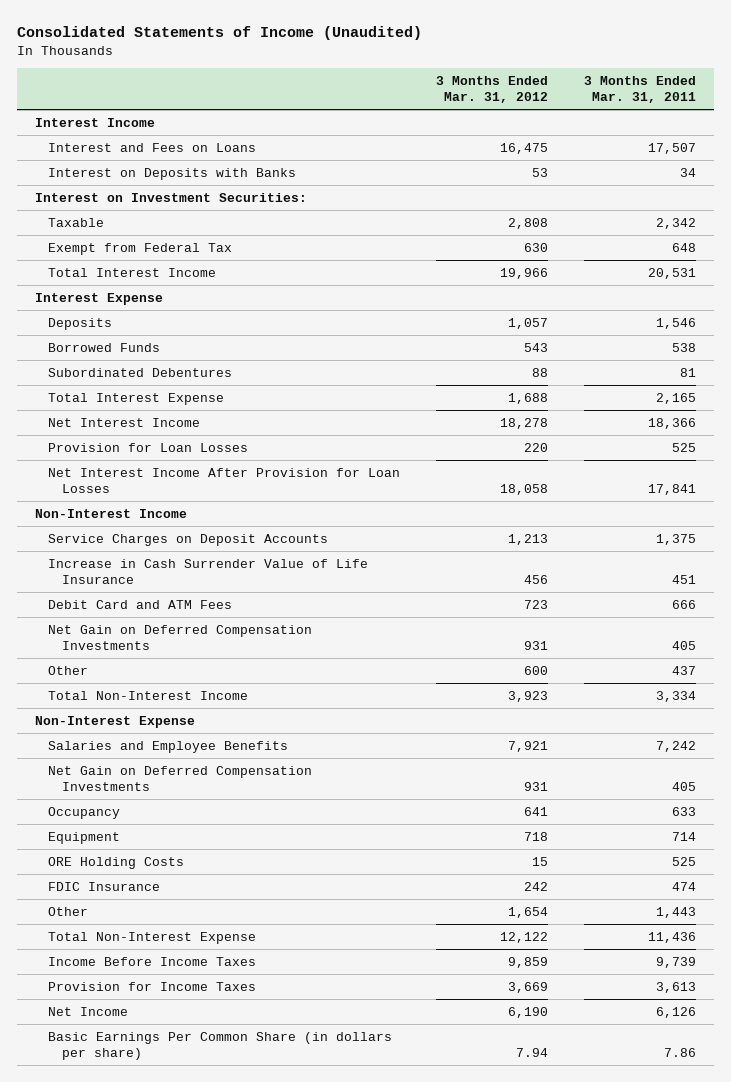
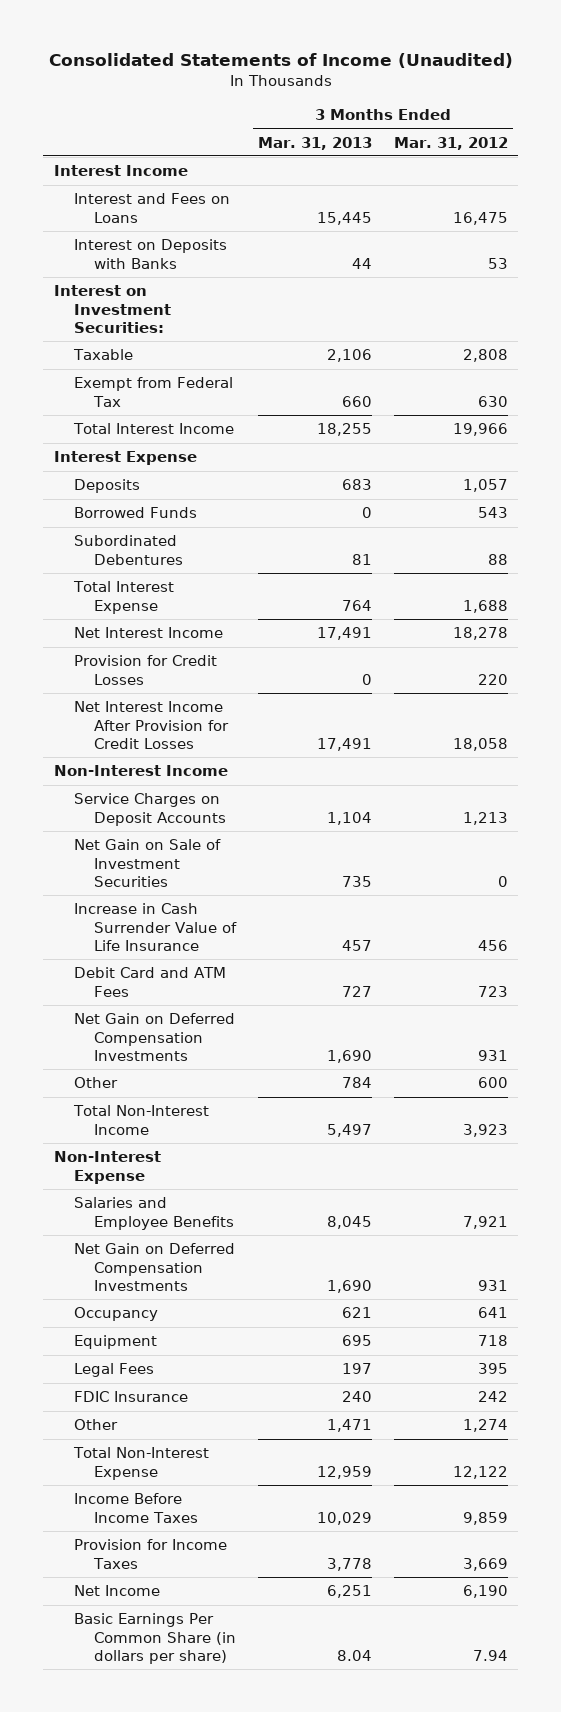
[583,76,696,103] 3 Months Ended Mar. 31, 2011 -> none
none -> [257,136,372,150] Mar. 31, 2013
[48,442,249,452] Provision for Loan Losses -> [73,655,217,685] Provision for Credit Losses
[48,467,401,493] Net Interest Income After Provision for Loan Losses -> [73,701,230,750] Net Interest Income After Provision for Credit Losses
none -> [73,839,221,888] Net Gain on Sale of Investment Securities
[48,856,185,869] ORE Holding Costs -> none
none -> [73,1363,154,1378] Legal Fees
[508,906,549,918] 1,654 -> [462,1419,508,1433] 1,274

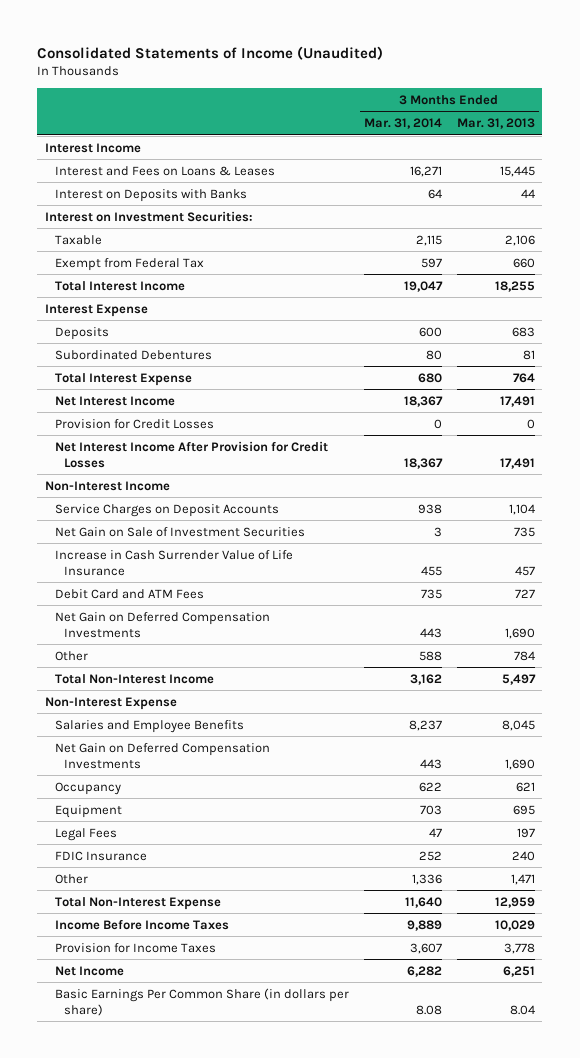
[393,136,508,150] Mar. 31, 2012 -> none
none -> [363,118,442,130] Mar. 31, 2014
[73,193,230,223] Interest and Fees on Loans -> [54,165,275,176] Interest and Fees on Loans & Leases
[73,507,197,519] Borrowed Funds -> none

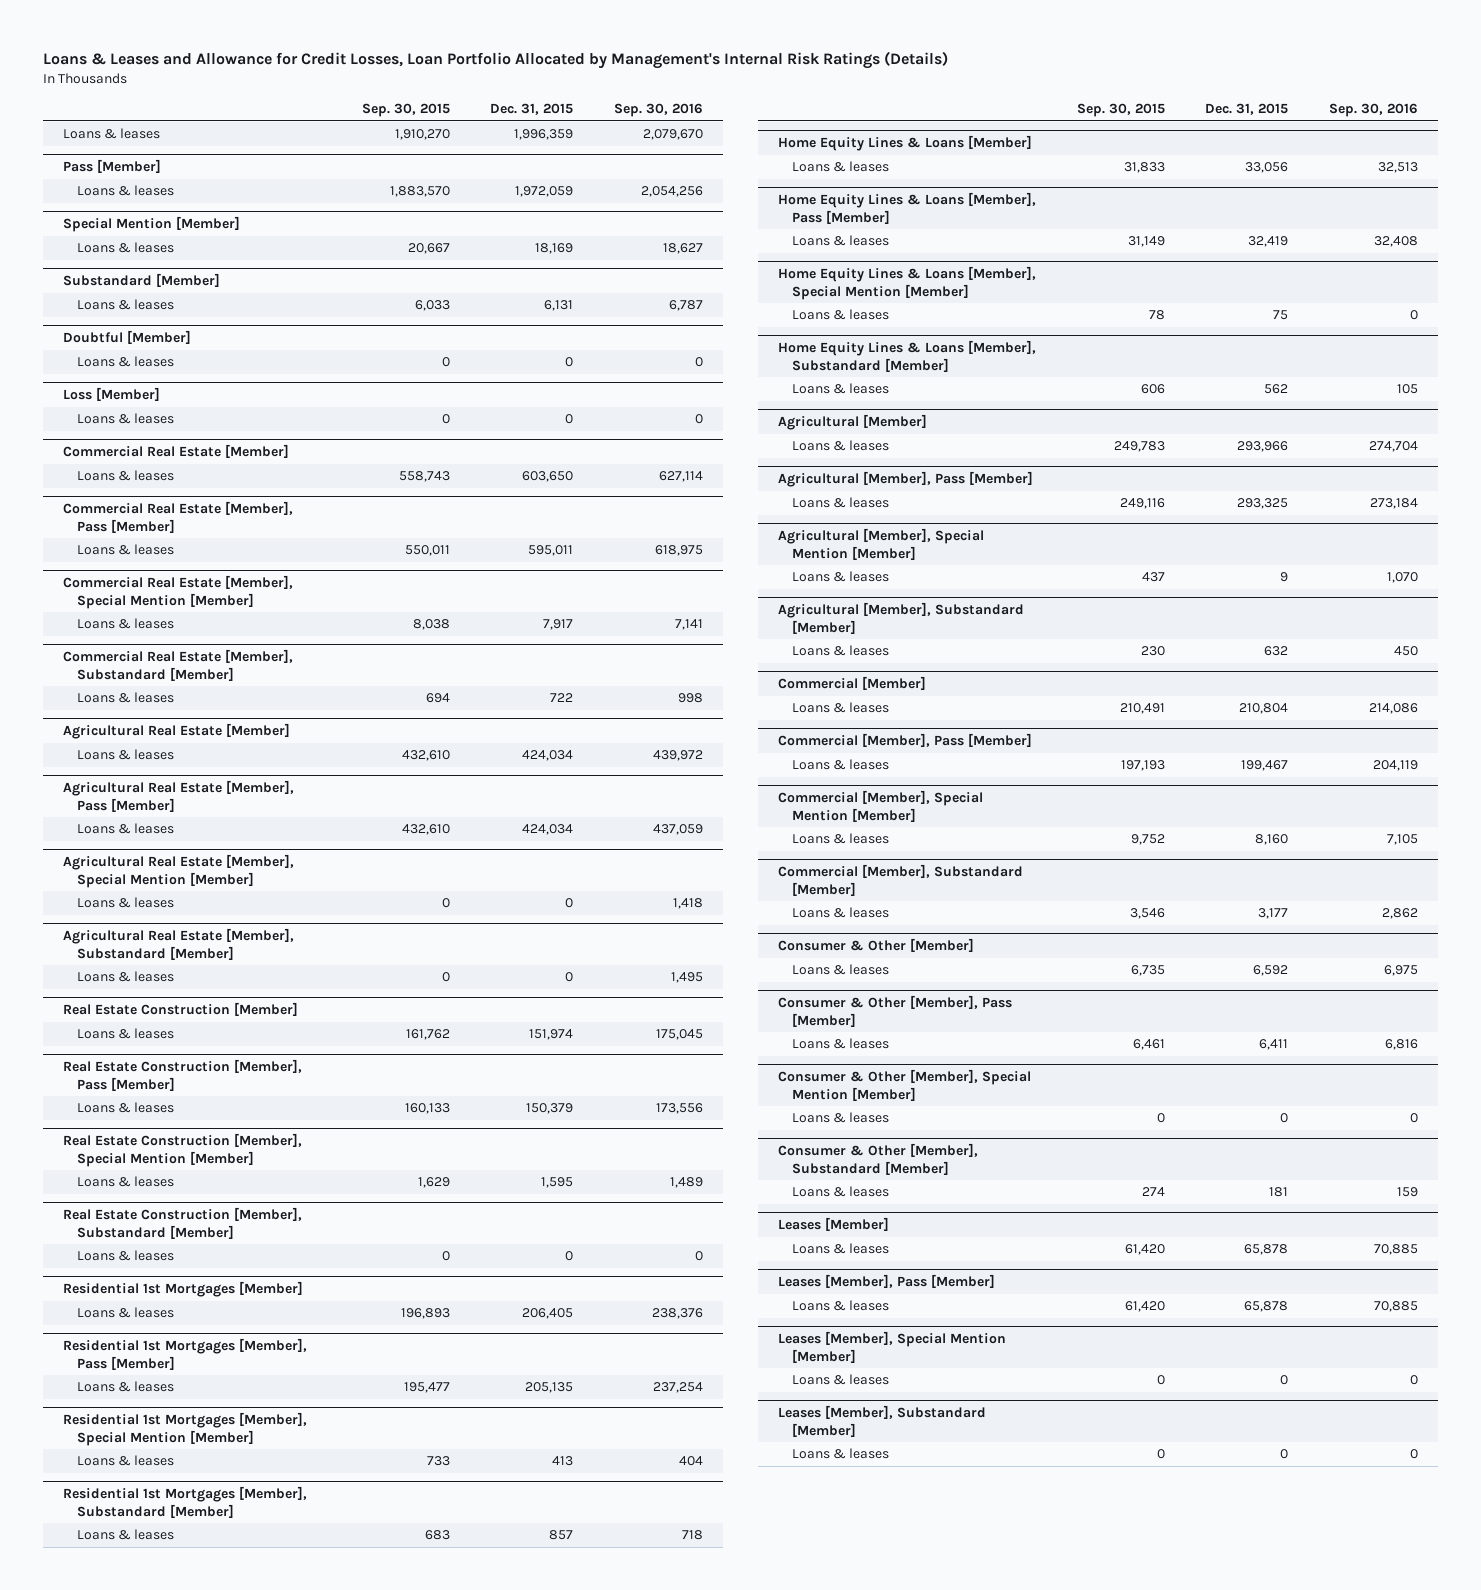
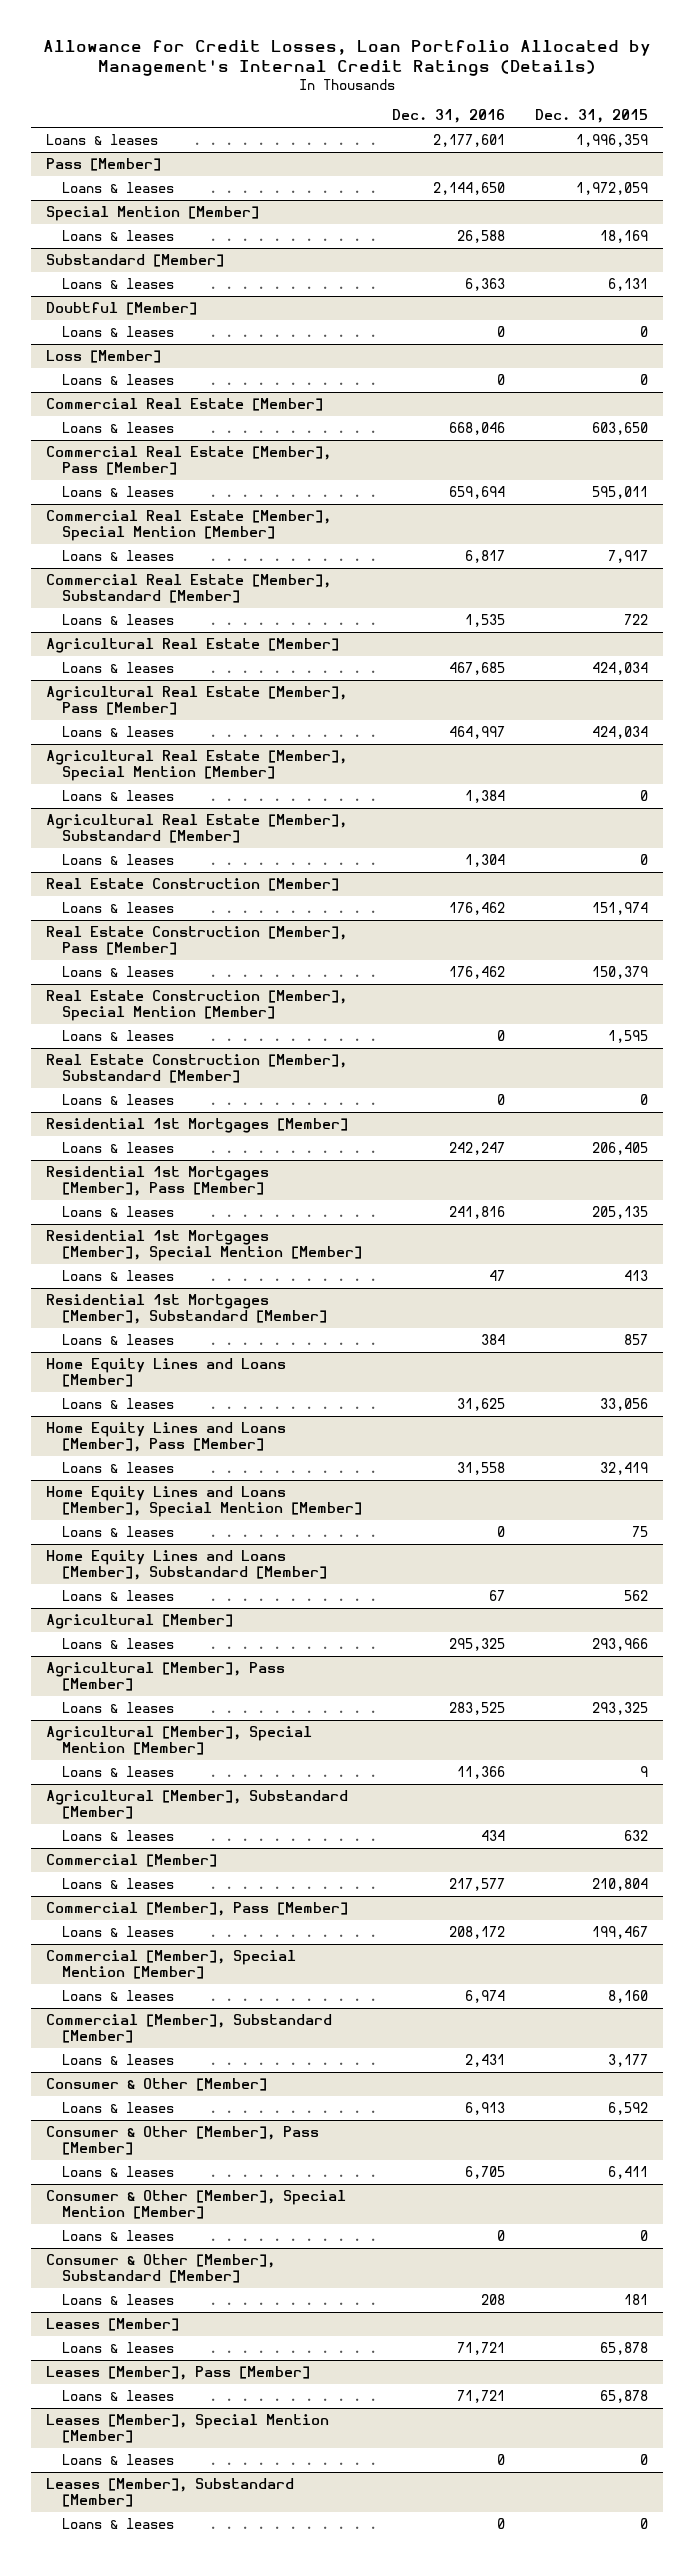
[42,51,948,70] Loans & Leases and Allowance for Credit Losses, Loan Portfolio Allocated by Management's Internal Risk Ratings (Details) -> [42,39,651,77] Allowance for Credit Losses, Loan Portfolio Allocated by Management's Internal Credit Ratings (Details)
[361,103,450,118] Sep. 30, 2015 -> none
[613,103,703,118] Sep. 30, 2016 -> none
none -> [392,109,506,124] Dec. 31, 2016
[778,135,1033,152] Home Equity Lines & Loans [Member] -> [45,1358,286,1388] Home Equity Lines and Loans [Member]
[778,192,1037,224] Home Equity Lines & Loans [Member], Pass [Member] -> [45,1422,286,1453] Home Equity Lines and Loans [Member], Pass [Member]
[778,266,1037,300] Home Equity Lines & Loans [Member], Special Mention [Member] -> [45,1486,363,1518] Home Equity Lines and Loans [Member], Special Mention [Member]
[778,340,1037,372] Home Equity Lines & Loans [Member], Substandard [Member] -> [45,1550,328,1581] Home Equity Lines and Loans [Member], Substandard [Member]

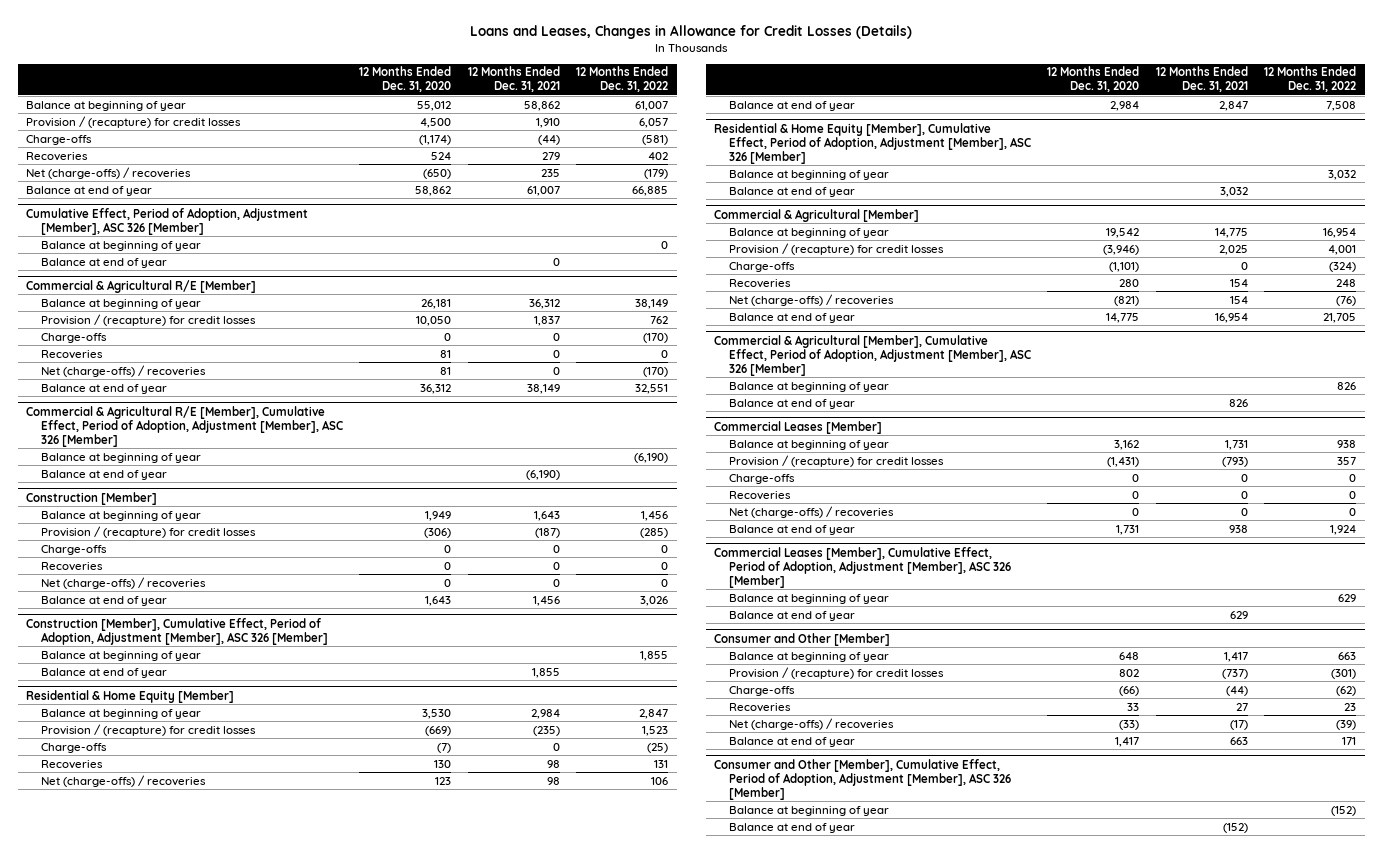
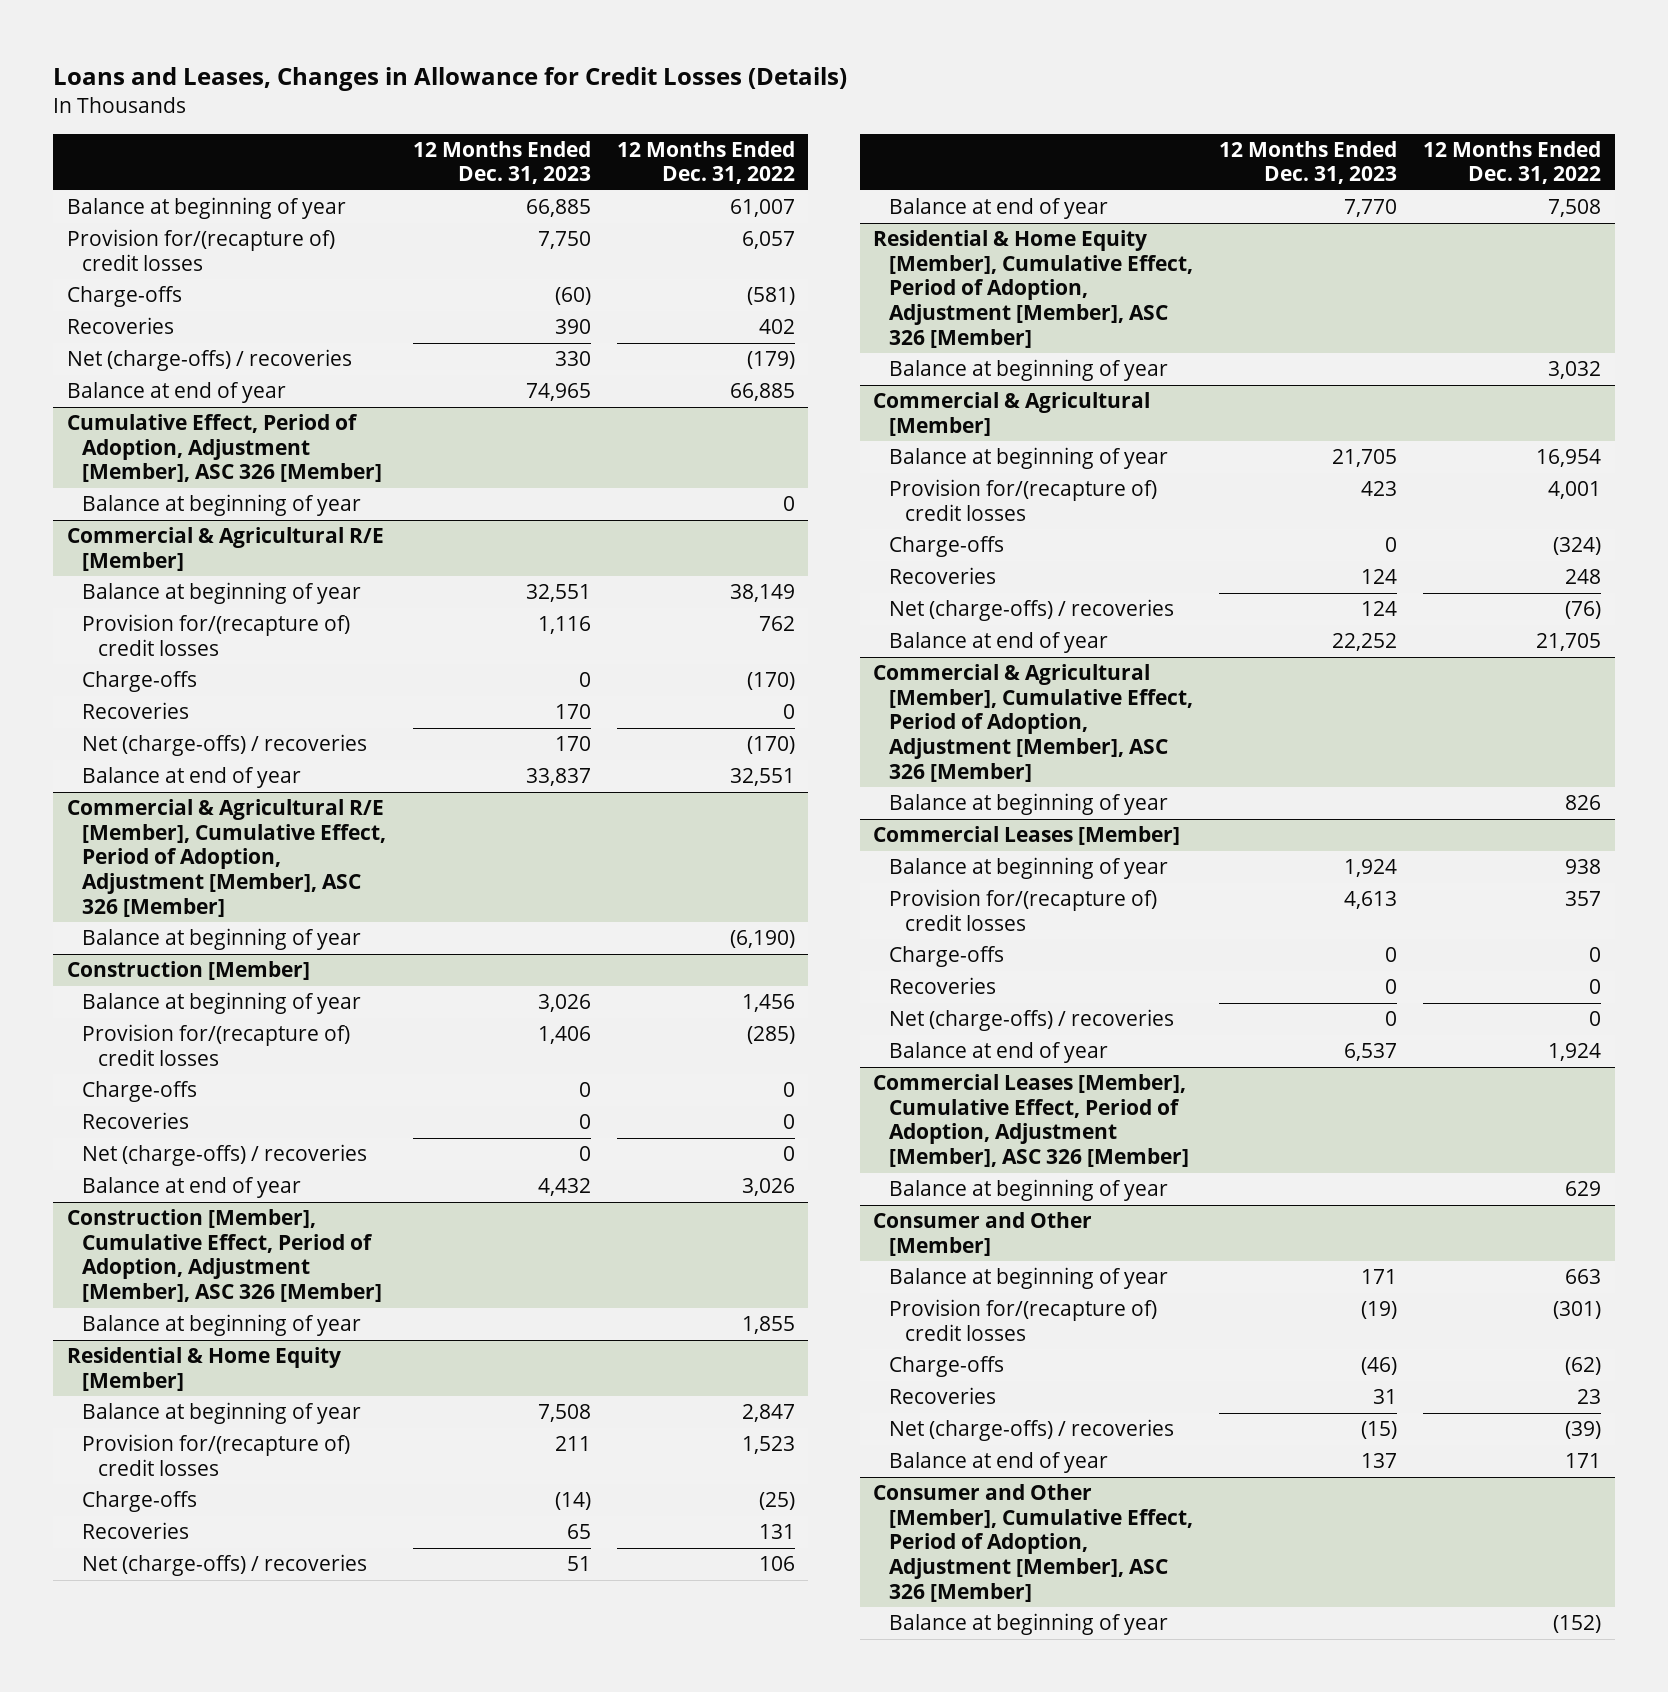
[359,66,452,93] 12 Months Ended Dec. 31, 2020 -> none
[467,66,560,93] 12 Months Ended Dec. 31, 2021 -> none
none -> [412,140,591,185] 12 Months Ended Dec. 31, 2023
[26,115,242,128] Provision / (recapture) for credit losses -> [66,229,335,271] Provision for/(recapture of) credit losses
[40,257,167,268] Balance at end of year -> none
[40,313,256,326] Provision / (recapture) for credit losses -> [82,614,351,656] Provision for/(recapture of) credit losses
[40,469,167,480] Balance at end of year -> none
[40,525,256,538] Provision / (recapture) for credit losses -> [82,1024,351,1066] Provision for/(recapture of) credit losses
[40,667,167,678] Balance at end of year -> none
[40,723,256,736] Provision / (recapture) for credit losses -> [82,1434,351,1476] Provision for/(recapture of) credit losses
[728,186,855,197] Balance at end of year -> none
[728,242,944,255] Provision / (recapture) for credit losses -> [888,479,1157,521] Provision for/(recapture of) credit losses
[728,398,855,409] Balance at end of year -> none
[728,454,944,467] Provision / (recapture) for credit losses -> [888,889,1157,931] Provision for/(recapture of) credit losses
[728,610,855,621] Balance at end of year -> none
[728,666,944,679] Provision / (recapture) for credit losses -> [888,1299,1157,1341] Provision for/(recapture of) credit losses
[728,822,855,833] Balance at end of year -> none

